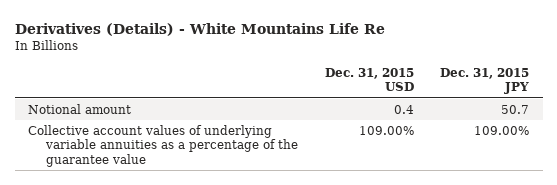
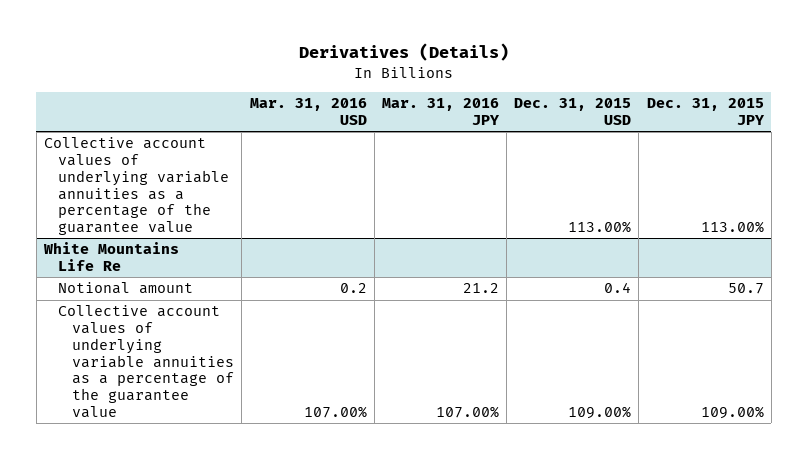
[14,22,385,36] Derivatives (Details) - White Mountains Life Re -> [298,43,509,62] Derivatives (Details)
none -> [249,98,367,126] Mar. 31, 2016 USD
none -> [381,98,500,126] Mar. 31, 2016 JPY
none -> [43,137,230,236] Collective account values of underlying variable annuities as a percentage of the guarantee value
none -> [42,242,179,272] White Mountains Life Re

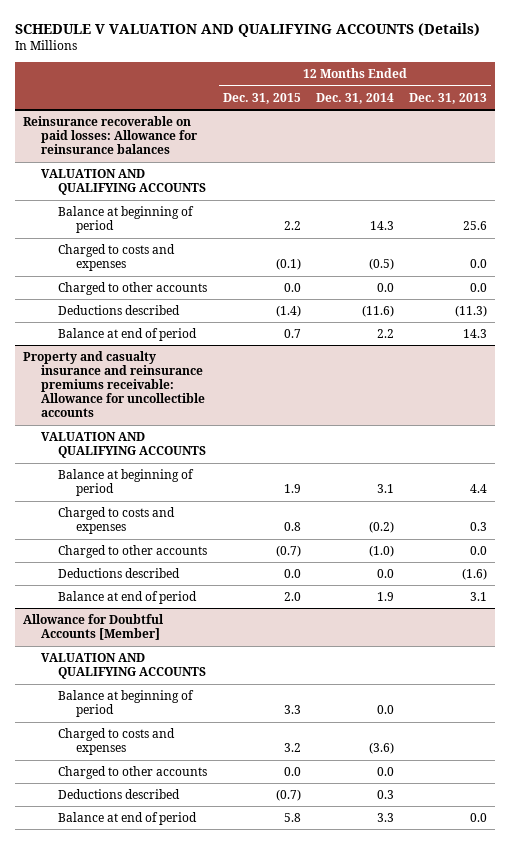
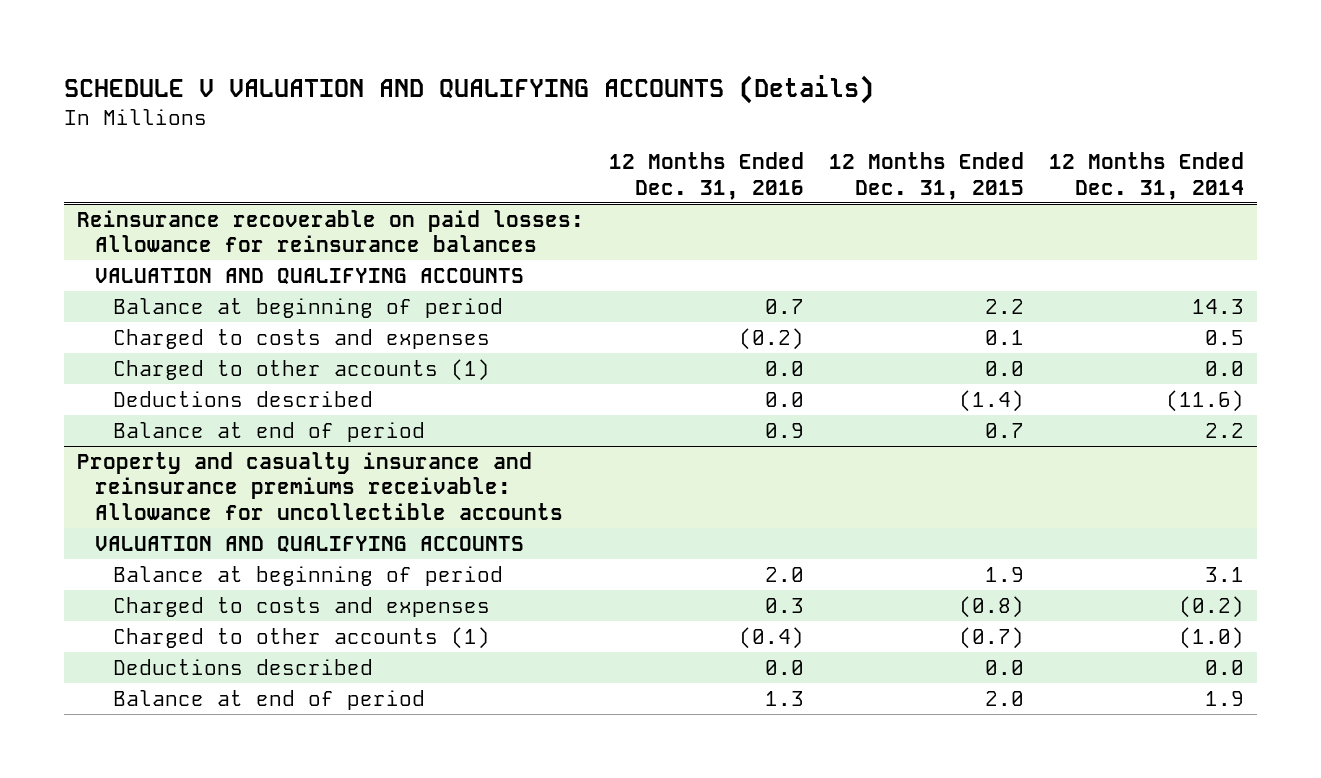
[409,92,488,104] Dec. 31, 2013 -> none
none -> [608,152,804,200] 12 Months Ended Dec. 31, 2016
[275,258,301,271] (0.1) -> [984,329,1024,345] 0.1
[368,258,394,271] (0.5) -> [1205,329,1245,345] 0.5
[58,282,208,296] Charged to other accounts -> [113,358,491,381] Charged to other accounts (1)
[283,522,301,532] 0.8 -> [958,595,1024,618] (0.8)
[58,545,208,559] Charged to other accounts -> [113,626,491,649] Charged to other accounts (1)
[22,614,164,641] Allowance for Doubtful Accounts [Member] -> none
[40,653,207,680] VALUATION AND QUALIFYING ACCOUNTS -> none
[58,690,195,718] Balance at beginning of period -> none
[58,728,176,756] Charged to costs and expenses -> none
[58,766,208,780] Charged to other accounts -> none
[58,789,181,800] Deductions described -> none
[58,812,198,826] Balance at end of period -> none

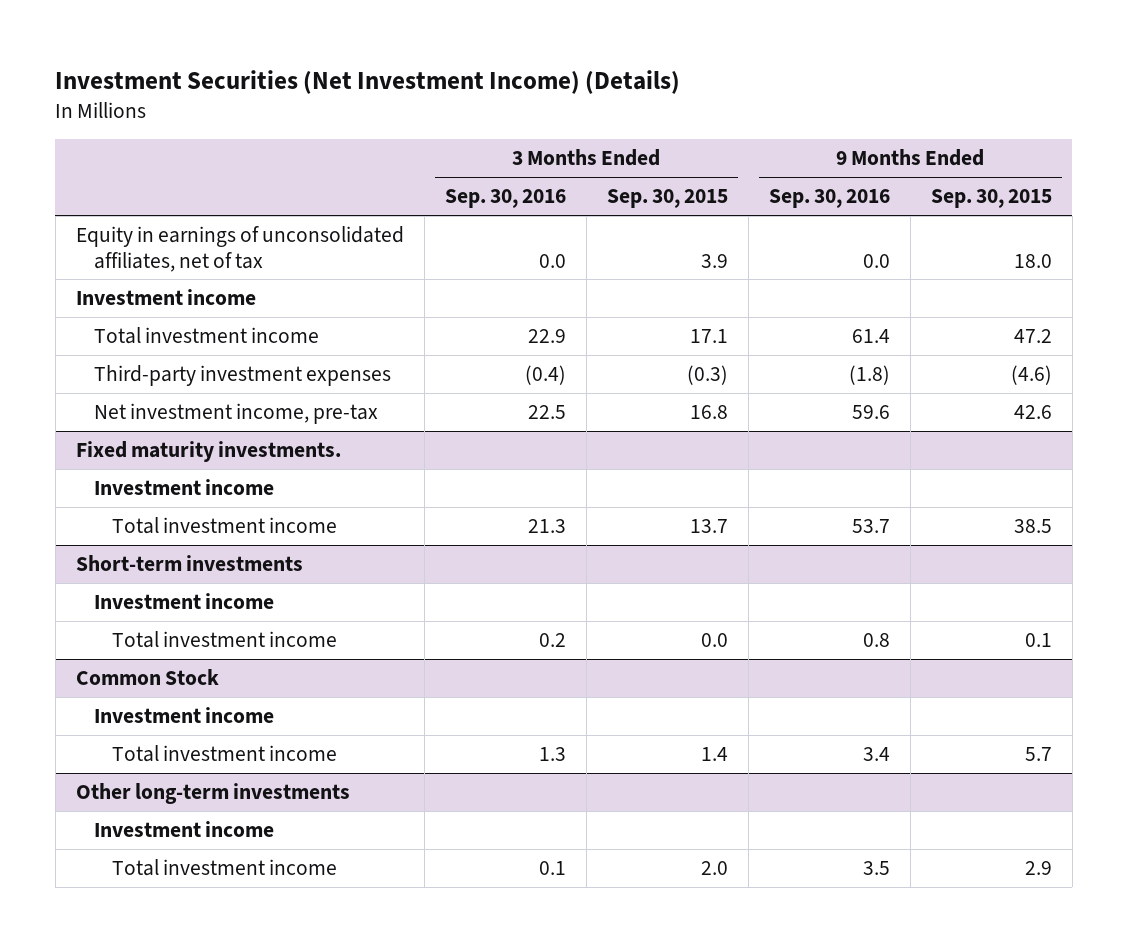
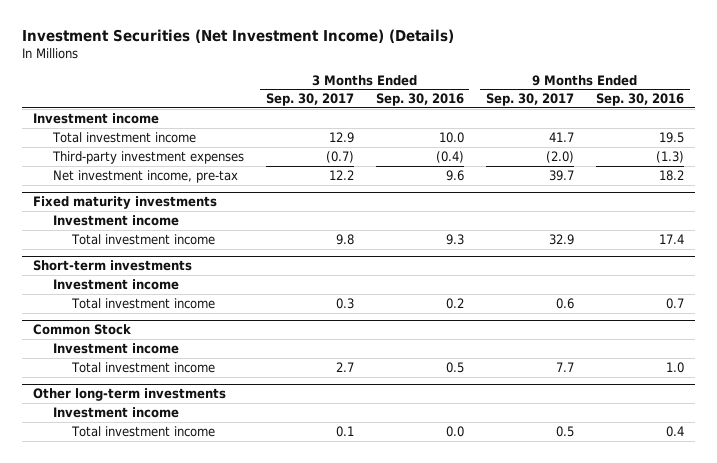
[606,189,728,209] Sep. 30, 2015 -> none
[930,189,1052,209] Sep. 30, 2015 -> none
none -> [265,93,354,107] Sep. 30, 2017
none -> [485,93,574,107] Sep. 30, 2017
[75,226,404,272] Equity in earnings of unconsolidated affiliates, net of tax -> none
[527,329,566,344] 22.9 -> [438,131,464,143] 10.0
[851,329,890,344] 61.4 -> [659,131,685,143] 19.5
[848,365,890,386] (1.8) -> [656,150,685,163] (1.3)
[527,405,566,420] 22.5 -> [445,169,464,181] 9.6
[851,405,890,420] 59.6 -> [659,169,685,181] 18.2
[75,441,341,463] Fixed maturity investments. -> [32,196,217,210] Fixed maturity investments
[527,519,566,534] 21.3 -> [445,233,464,245] 9.3
[851,519,890,534] 53.7 -> [659,233,685,244] 17.4
[862,633,890,648] 0.8 -> [666,297,685,309] 0.7
[538,747,566,762] 1.3 -> [445,361,464,373] 0.5
[862,747,890,762] 3.4 -> [666,361,685,373] 1.0
[538,861,566,876] 0.1 -> [445,425,464,437] 0.0
[862,861,890,876] 3.5 -> [666,425,685,437] 0.4

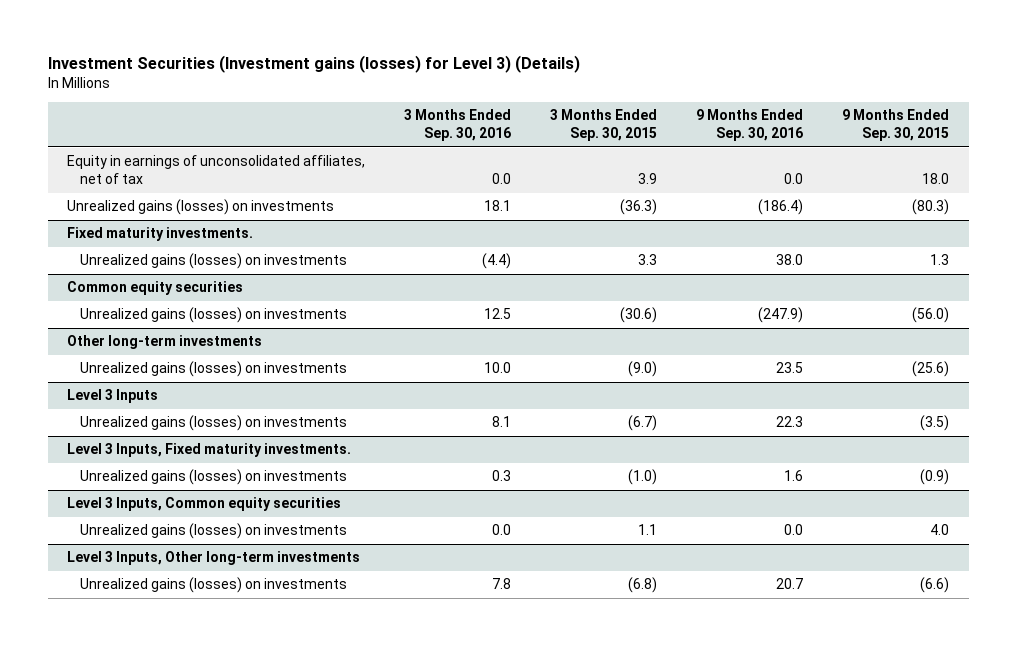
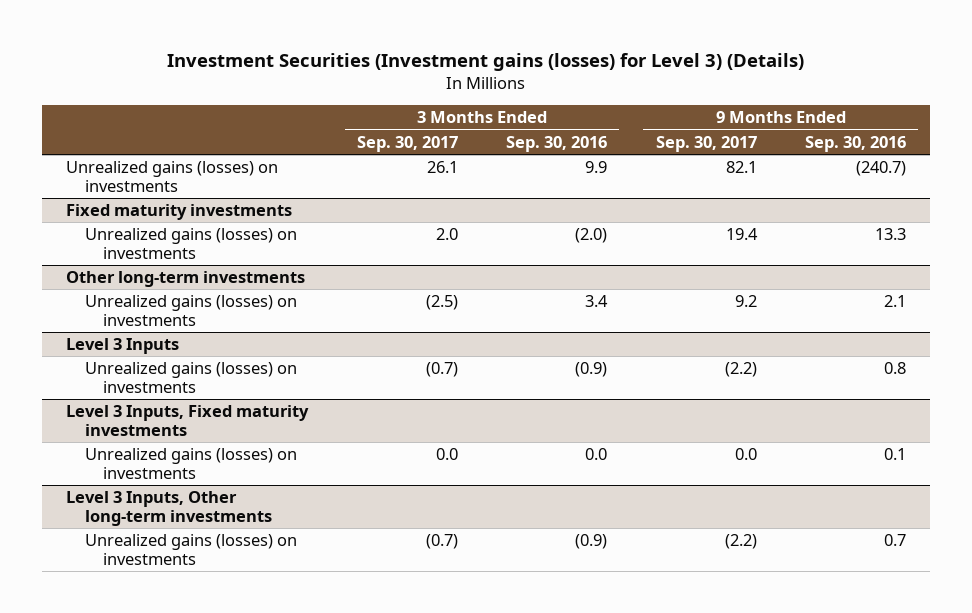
[550,109,658,142] 3 Months Ended Sep. 30, 2015 -> none
[842,109,950,142] 9 Months Ended Sep. 30, 2015 -> none
none -> [356,135,458,152] Sep. 30, 2017
none -> [655,135,757,152] Sep. 30, 2017
[67,155,366,185] Equity in earnings of unconsolidated affiliates, net of tax -> none
[67,281,244,296] Common equity securities -> none
[80,307,348,324] Unrealized gains (losses) on investments -> none
[484,200,512,212] 18.1 -> [585,161,608,174] 9.9
[758,199,804,216] (186.4) -> [856,161,907,177] (240.7)
[67,227,254,242] Fixed maturity investments. -> [66,204,293,221] Fixed maturity investments
[482,253,512,270] (4.4) -> [575,228,608,244] (2.0)
[776,254,804,266] 38.0 -> [875,228,907,241] 13.3
[484,362,512,374] 10.0 -> [585,295,609,308] 3.4
[776,362,804,374] 23.5 -> [884,295,907,308] 2.1
[67,497,342,512] Level 3 Inputs, Common equity securities -> none
[80,523,348,540] Unrealized gains (losses) on investments -> none
[492,416,512,428] 8.1 -> [575,362,608,378] (0.9)
[776,416,804,428] 22.3 -> [884,362,907,375] 0.8
[67,443,352,458] Level 3 Inputs, Fixed maturity investments. -> [66,405,310,436] Level 3 Inputs, Fixed maturity investments
[492,470,512,482] 0.3 -> [585,448,608,461] 0.0
[784,470,804,482] 1.6 -> [884,448,907,461] 0.1
[492,578,512,590] 7.8 -> [575,534,608,550] (0.9)
[776,578,804,590] 20.7 -> [884,534,907,547] 0.7

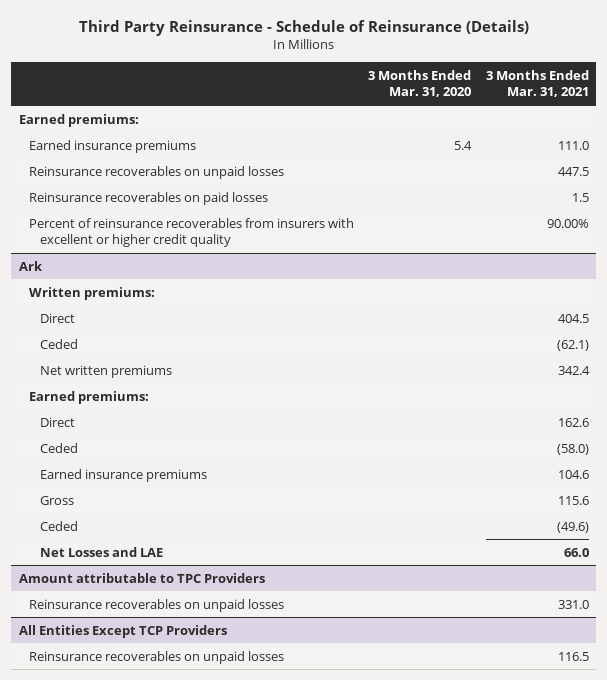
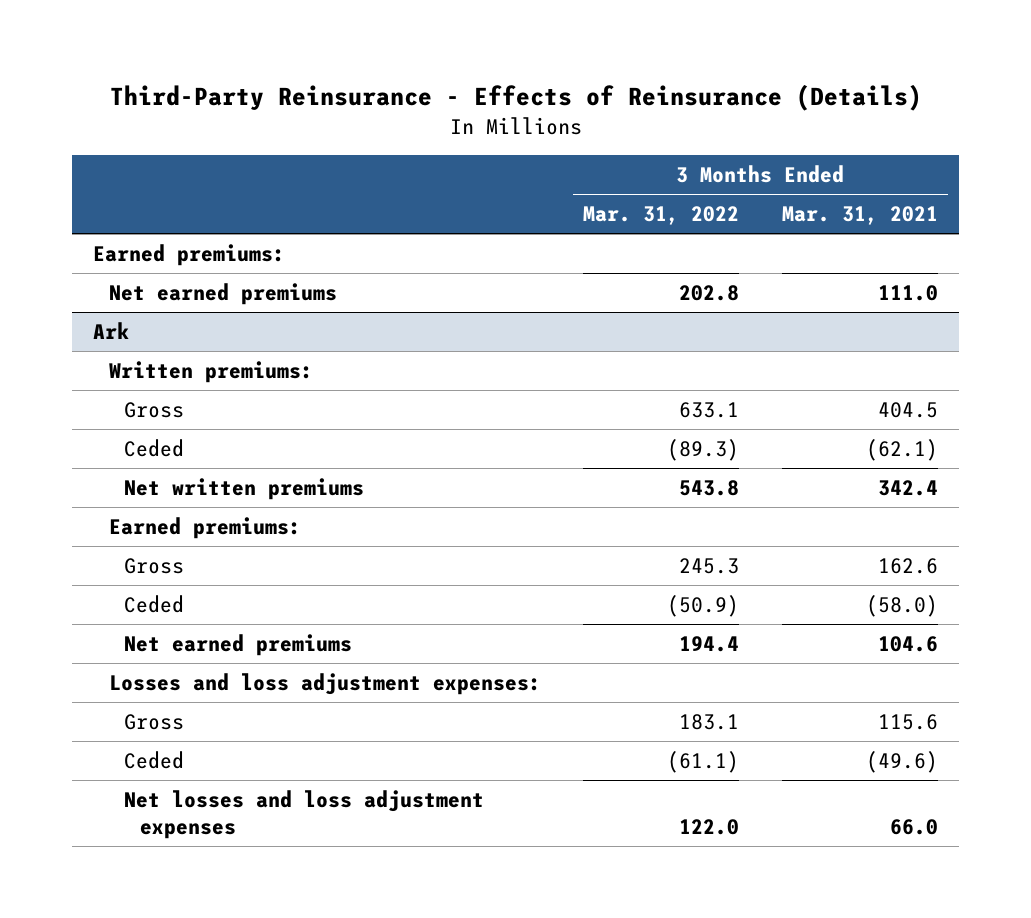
[78,19,529,36] Third Party Reinsurance - Schedule of Reinsurance (Details) -> [109,84,922,112] Third-Party Reinsurance - Effects of Reinsurance (Details)
[368,69,472,98] 3 Months Ended Mar. 31, 2020 -> none
none -> [583,206,740,226] Mar. 31, 2022
[29,165,285,179] Reinsurance recoverables on unpaid losses -> none
[29,191,269,205] Reinsurance recoverables on paid losses -> none
[29,217,355,248] Percent of reinsurance recoverables from insurers with excellent or higher credit quality -> none
[29,139,197,153] Earned insurance premiums -> [108,282,337,305] Net earned premiums
[39,312,75,323] Direct -> [124,401,185,418] Gross
[39,416,75,427] Direct -> [124,557,185,574] Gross
[39,468,207,482] Earned insurance premiums -> [124,633,353,656] Net earned premiums
none -> [108,672,541,695] Losses and loss adjustment expenses:
[18,572,265,583] Amount attributable to TPC Providers -> none
[29,598,285,612] Reinsurance recoverables on unpaid losses -> none
[18,624,227,638] All Entities Except TCP Providers -> none
[29,650,285,664] Reinsurance recoverables on unpaid losses -> none
[39,546,163,557] Net Losses and LAE -> [124,789,485,840] Net losses and loss adjustment expenses

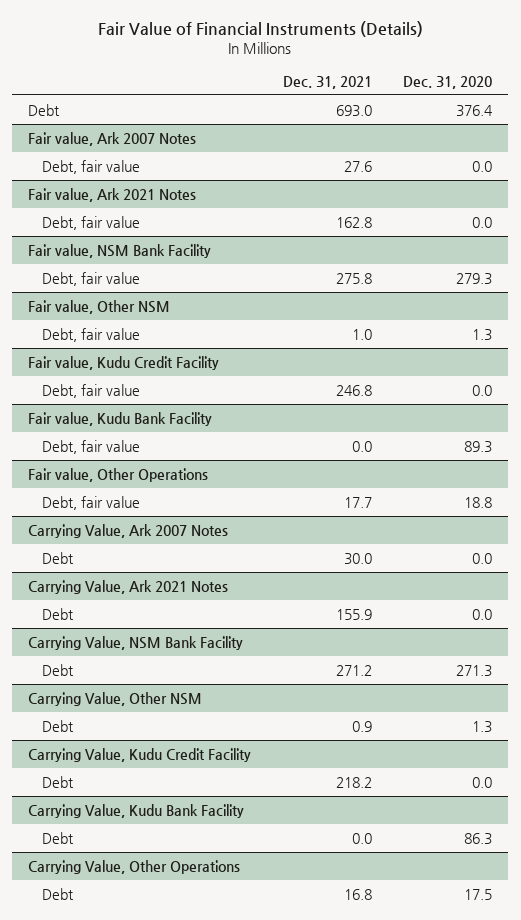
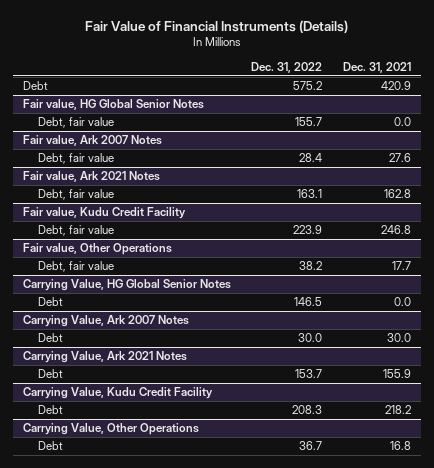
[403,76,493,90] Dec. 31, 2020 -> none
none -> [251,61,323,73] Dec. 31, 2022
[335,104,372,117] 693.0 -> [380,81,411,91] 420.9
none -> [22,99,204,111] Fair value, HG Global Senior Notes
none -> [37,117,114,129] Debt, fair value
[28,243,212,258] Fair value, NSM Bank Facility -> none
[42,271,141,286] Debt, fair value -> none
[28,299,171,314] Fair value, Other NSM -> none
[42,327,141,342] Debt, fair value -> none
[28,411,213,426] Fair value, Kudu Bank Facility -> none
[42,439,141,454] Debt, fair value -> none
none -> [22,279,231,292] Carrying Value, HG Global Senior Notes
none -> [37,297,63,307] Debt
[28,635,244,650] Carrying Value, NSM Bank Facility -> none
[42,663,75,676] Debt -> none
[28,691,203,706] Carrying Value, Other NSM -> none
[42,719,75,732] Debt -> none
[28,803,245,818] Carrying Value, Kudu Bank Facility -> none
[42,831,75,844] Debt -> none

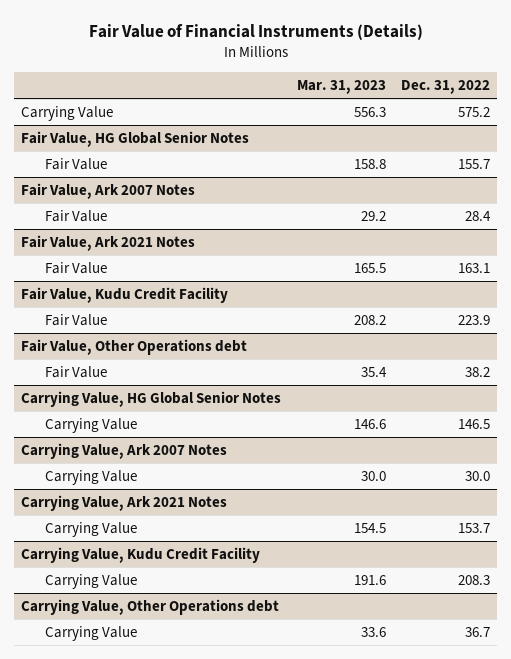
[342,61,411,73] Dec. 31, 2021 -> none
none -> [296,80,386,95] Mar. 31, 2023
[22,81,48,91] Debt -> [21,105,114,121] Carrying Value
[22,99,204,111] Fair value, HG Global Senior Notes -> [21,130,250,147] Fair Value, HG Global Senior Notes
[37,117,114,129] Debt, fair value -> [44,157,107,170] Fair Value
[22,135,162,147] Fair value, Ark 2007 Notes -> [21,182,196,199] Fair Value, Ark 2007 Notes
[37,153,114,165] Debt, fair value -> [44,209,107,222] Fair Value
[22,171,160,183] Fair value, Ark 2021 Notes -> [21,234,196,251] Fair Value, Ark 2021 Notes
[37,189,114,201] Debt, fair value -> [44,261,107,274] Fair Value
[22,207,186,220] Fair value, Kudu Credit Facility -> [21,286,229,303] Fair Value, Kudu Credit Facility
[37,225,114,237] Debt, fair value -> [44,313,107,326] Fair Value
[22,243,172,256] Fair value, Other Operations -> [21,338,248,355] Fair Value, Other Operations debt
[37,261,114,273] Debt, fair value -> [44,365,107,378] Fair Value
[37,297,63,307] Debt -> [44,417,137,433] Carrying Value
[37,333,63,343] Debt -> [44,469,137,485] Carrying Value
[37,369,63,379] Debt -> [44,521,137,537] Carrying Value
[37,405,63,415] Debt -> [44,573,137,589] Carrying Value
[22,423,199,436] Carrying Value, Other Operations -> [21,598,280,615] Carrying Value, Other Operations debt
[37,441,63,451] Debt -> [44,625,137,641] Carrying Value

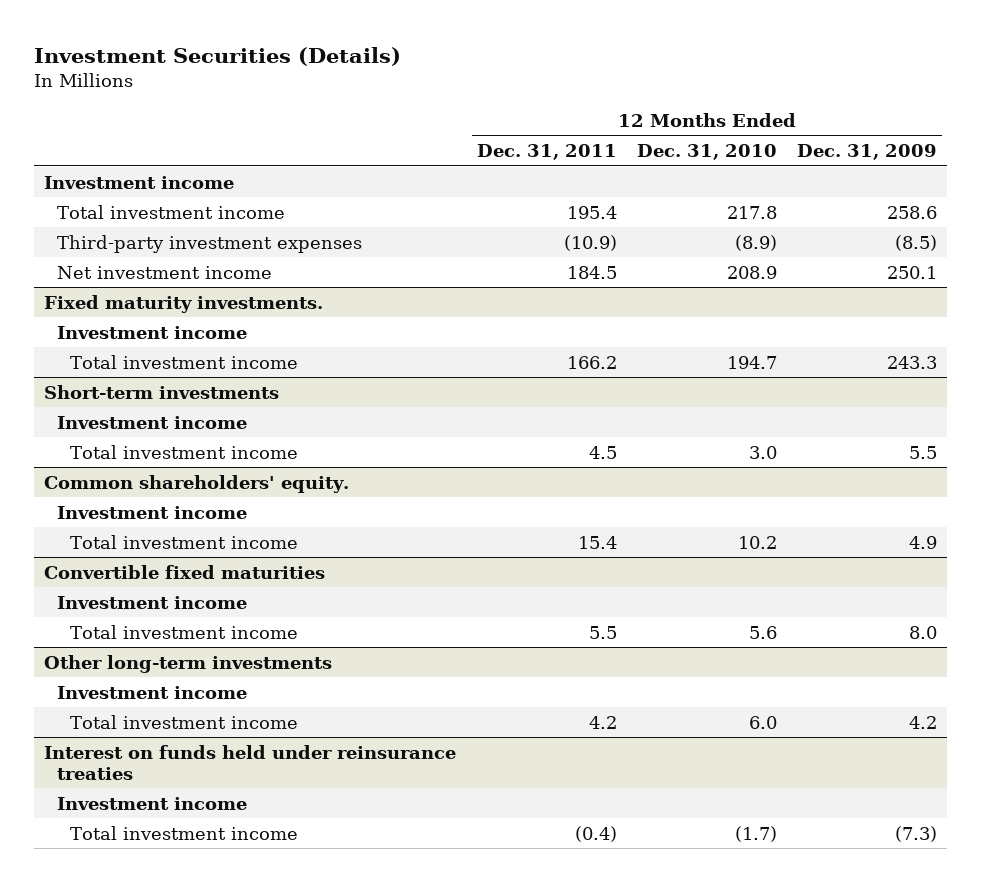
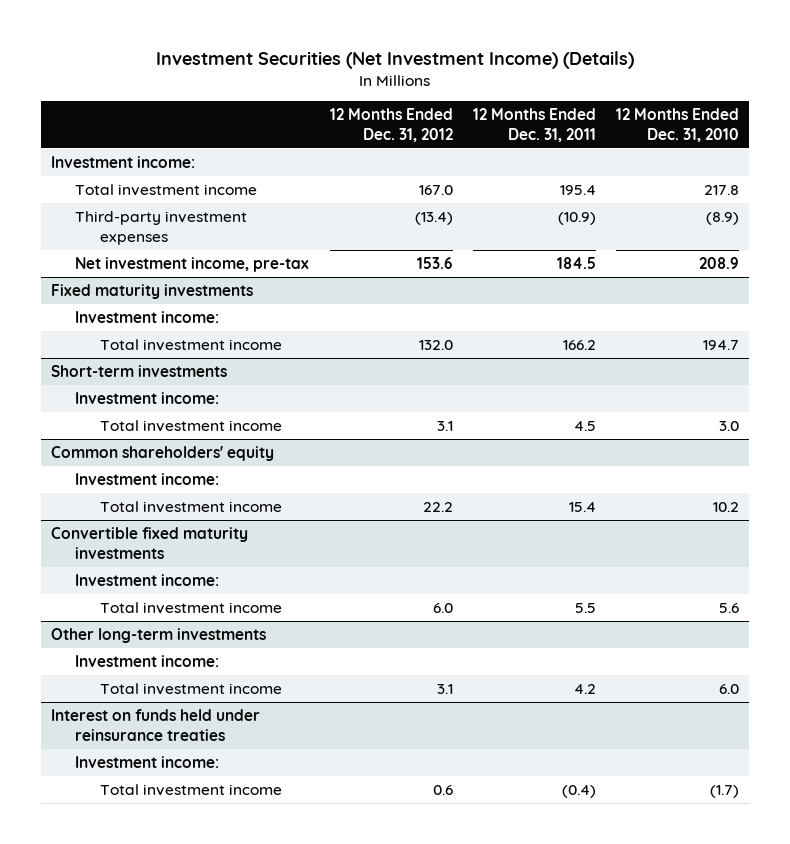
[34,46,402,66] Investment Securities (Details) -> [155,50,634,69] Investment Securities (Net Investment Income) (Details)
[796,144,937,161] Dec. 31, 2009 -> none
none -> [329,108,453,142] 12 Months Ended Dec. 31, 2012
[44,175,235,189] Investment income -> [50,155,195,168] Investment income:
[57,265,273,279] Net investment income -> [75,256,310,272] Net investment income, pre-tax
[44,294,324,313] Fixed maturity investments. -> [50,283,253,299] Fixed maturity investments
[57,325,248,339] Investment income -> [75,310,220,323] Investment income:
[57,415,248,429] Investment income -> [75,391,220,404] Investment income:
[44,474,350,493] Common shareholders' equity. -> [50,445,274,461] Common shareholders' equity
[57,505,248,519] Investment income -> [75,472,220,485] Investment income:
[44,564,326,579] Convertible fixed maturities -> none
none -> [50,526,248,559] Convertible fixed maturity investments
[57,595,248,609] Investment income -> [75,573,220,586] Investment income:
[57,685,248,699] Investment income -> [75,654,220,667] Investment income:
[57,796,248,810] Investment income -> [75,755,220,768] Investment income:

